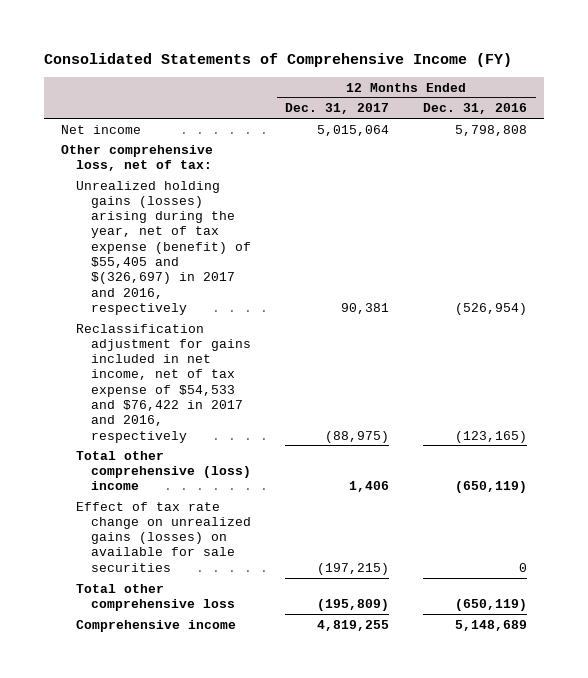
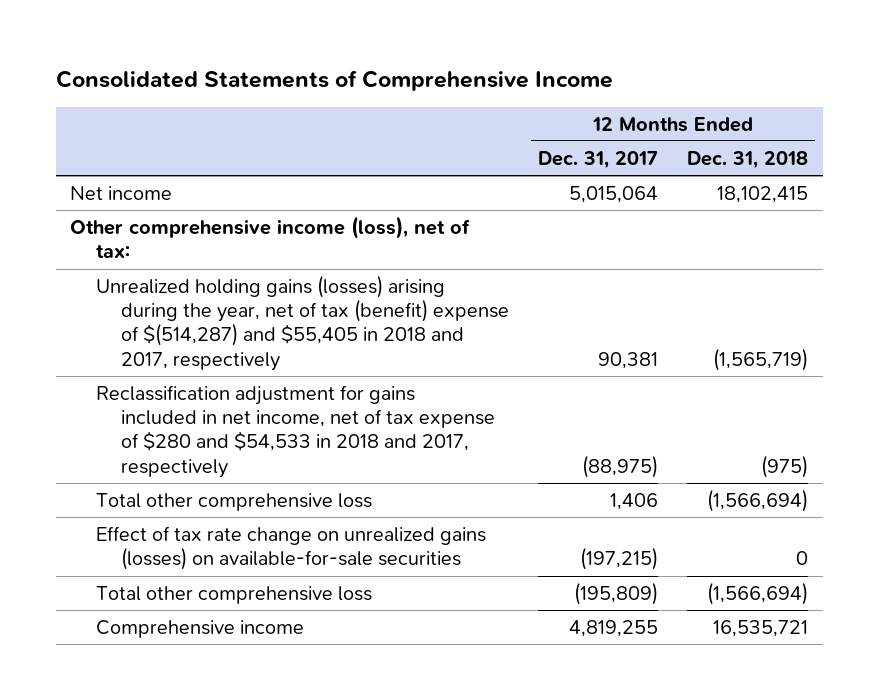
[43,53,512,68] Consolidated Statements of Comprehensive Income (FY) -> [55,69,613,91] Consolidated Statements of Comprehensive Income
[423,103,528,115] Dec. 31, 2016 -> none
none -> [687,150,809,169] Dec. 31, 2018
[60,144,213,171] Other comprehensive loss, net of tax: -> [70,215,471,259] Other comprehensive income (loss), net of tax:
[75,180,252,315] Unrealized holding gains (losses) arising during the year, net of tax expense (benefit) of $55,405 and $(326,697) in 2017 and 2016, respectively -> [95,274,509,371] Unrealized holding gains (losses) arising during the year, net of tax (benefit) expense of $(514,287) and $55,405 in 2018 and 2017, respectively
[75,323,252,443] Reclassification adjustment for gains included in net income, net of tax expense of $54,533 and $76,422 in 2017 and 2016, respectively -> [95,384,495,478] Reclassification adjustment for gains included in net income, net of tax expense of $280 and $54,533 in 2018 and 2017, respectively
[75,450,252,491] Total other comprehensive (loss) income -> [95,492,372,511] Total other comprehensive loss
[75,501,252,572] Effect of tax rate change on unrealized gains (losses) on available for sale securities -> [95,525,486,571] Effect of tax rate change on unrealized gains (losses) on available-for-sale securities

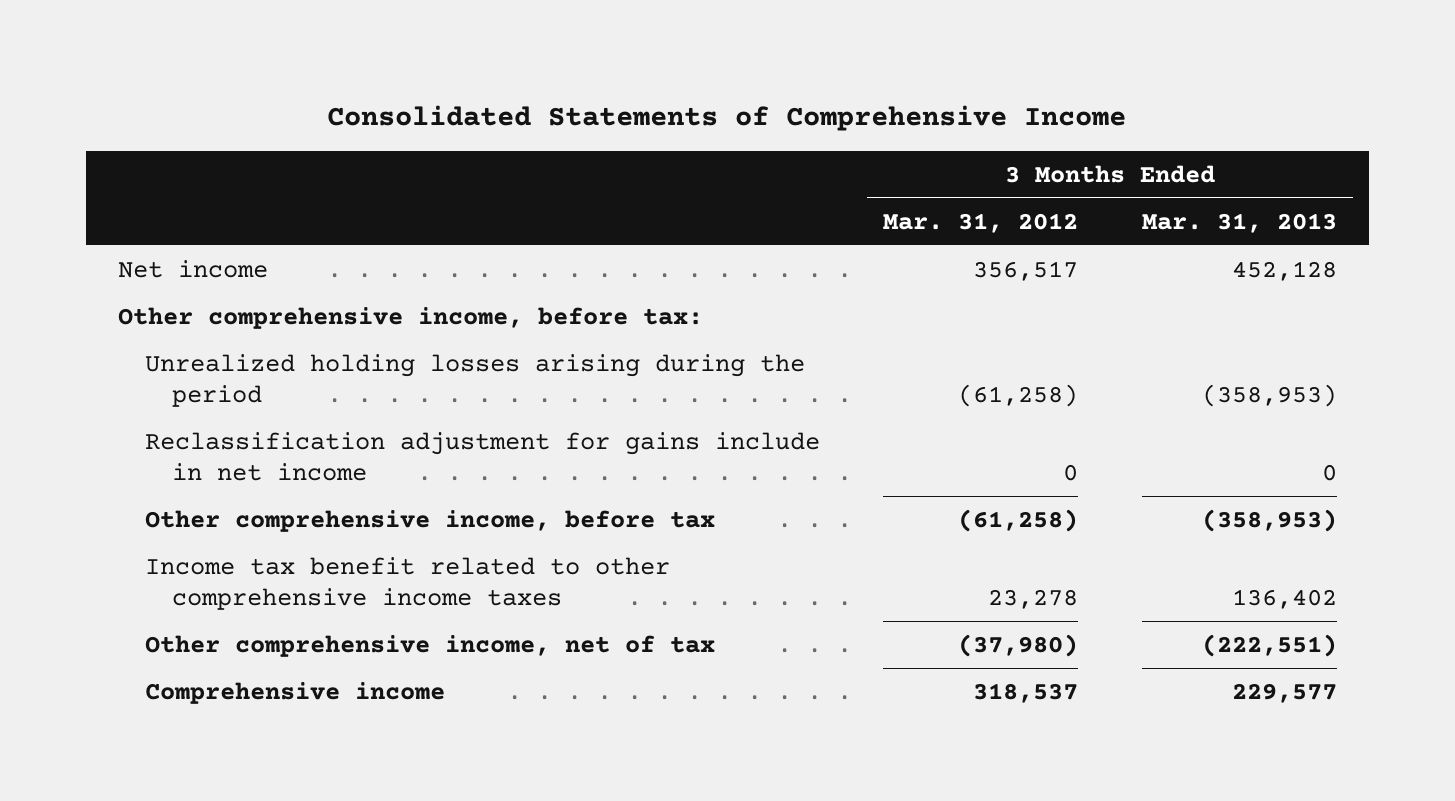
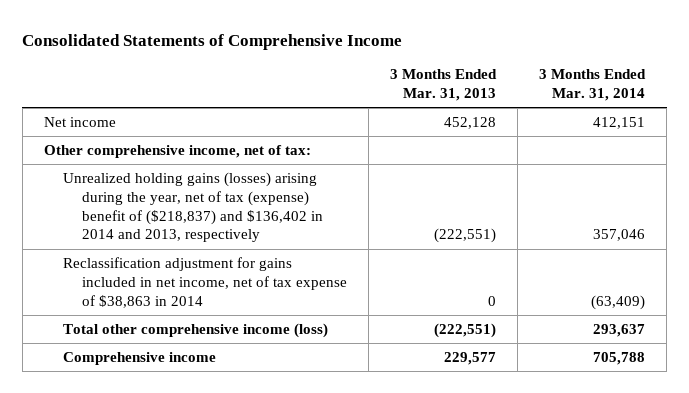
[883,212,1079,233] Mar. 31, 2012 -> none
none -> [539,69,647,102] 3 Months Ended Mar. 31, 2014
[144,431,820,481] Reclassification adjustment for gains include in net income -> none
[144,509,715,532] Other comprehensive income, before tax -> none
[144,556,670,610] Income tax benefit related to other comprehensive income taxes -> none
[117,306,703,329] Other comprehensive income, before tax: -> [43,144,311,158] Other comprehensive income, net of tax:
[144,353,805,407] Unrealized holding losses arising during the period -> [63,171,324,243] Unrealized holding gains (losses) arising during the year, net of tax (expense) benefit of ($218,837) and $136,402 in 2014 and 2013, respectively
[1201,383,1337,407] (358,953) -> [434,228,497,244] (222,551)
none -> [63,256,348,308] Reclassification adjustment for gains included in net income, net of tax expense of $38,863 in 2014
[144,634,715,657] Other comprehensive income, net of tax -> [63,322,329,338] Total other comprehensive income (loss)

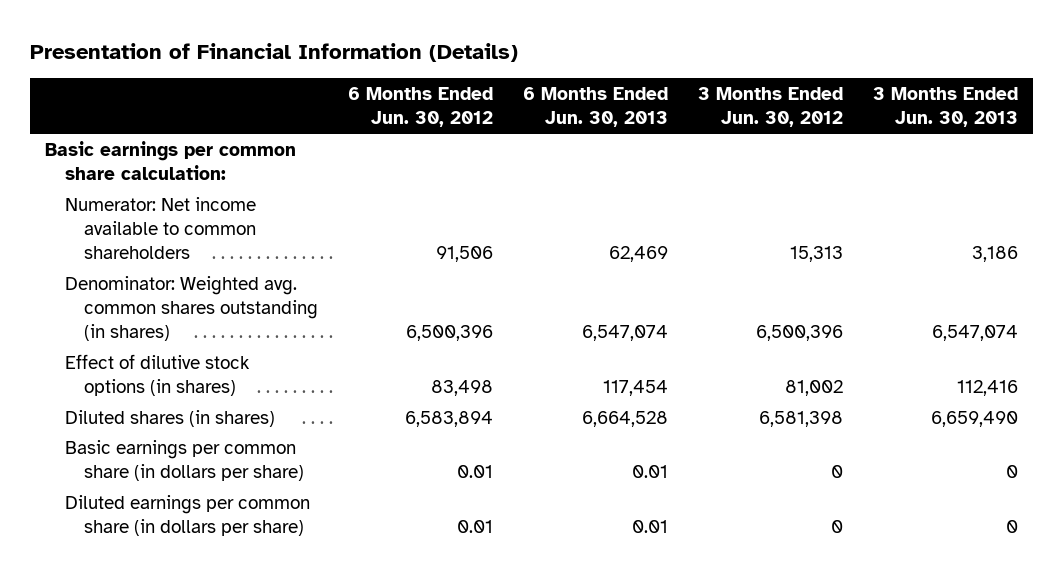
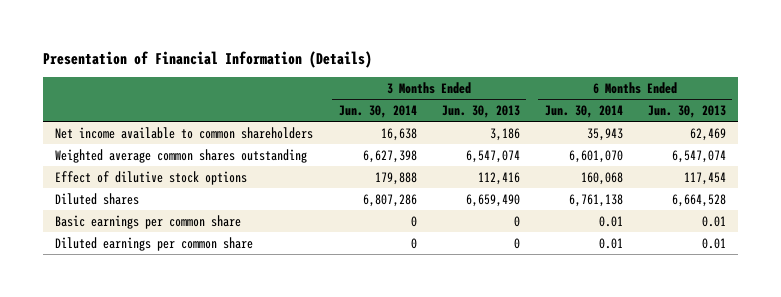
[348,86,494,128] 6 Months Ended Jun. 30, 2012 -> none
[697,86,843,128] 3 Months Ended Jun. 30, 2012 -> none
none -> [338,104,417,118] Jun. 30, 2014
none -> [544,104,623,118] Jun. 30, 2014
[45,140,297,181] Basic earnings per common share calculation: -> none
[64,196,257,260] Numerator: Net income available to common shareholders -> [55,126,314,139] Net income available to common shareholders
[64,275,319,342] Denominator: Weighted avg. common shares outstanding (in shares) -> [55,148,308,163] Weighted average common shares outstanding
[64,353,250,397] Effect of dilutive stock options (in shares) -> [55,170,248,185] Effect of dilutive stock options
[64,409,275,427] Diluted shares (in shares) -> [55,192,140,205] Diluted shares
[64,439,305,482] Basic earnings per common share (in dollars per share) -> [55,214,242,229] Basic earnings per common share
[64,494,310,537] Diluted earnings per common share (in dollars per share) -> [55,236,254,251] Diluted earnings per common share

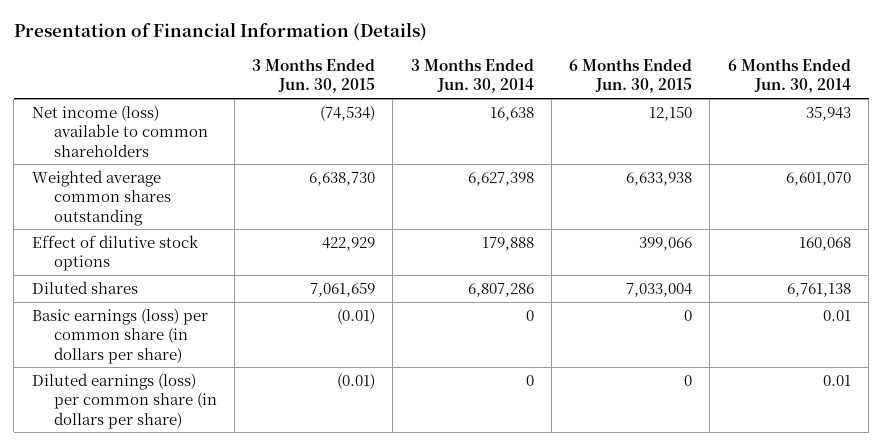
[441,104,520,118] Jun. 30, 2013 -> none
[647,104,726,118] Jun. 30, 2013 -> none
none -> [252,57,376,94] 3 Months Ended Jun. 30, 2015
none -> [569,57,693,94] 6 Months Ended Jun. 30, 2015
[55,126,314,139] Net income available to common shareholders -> [31,104,208,157] Net income (loss) available to common shareholders
[55,214,242,229] Basic earnings per common share -> [31,307,208,364] Basic earnings (loss) per common share (in dollars per share)
[55,236,254,251] Diluted earnings per common share -> [31,372,217,429] Diluted earnings (loss) per common share (in dollars per share)

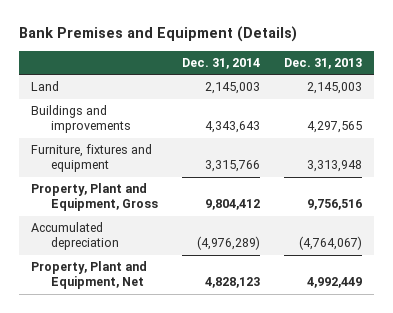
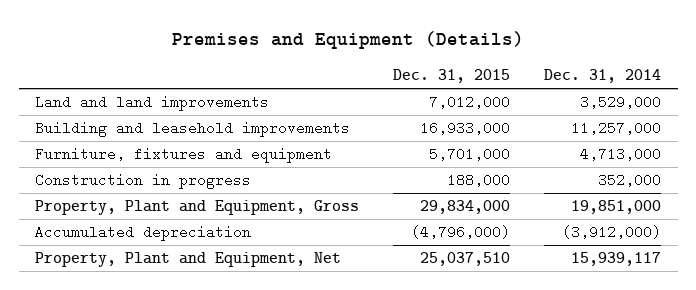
[18,26,297,43] Bank Premises and Equipment (Details) -> [172,30,525,49] Premises and Equipment (Details)
[284,57,363,69] Dec. 31, 2013 -> none
none -> [393,69,511,84] Dec. 31, 2015
[30,81,59,92] Land -> [35,95,270,112] Land and land improvements
[205,82,261,95] 2,145,003 -> [579,95,661,110] 3,529,000
[30,105,131,134] Buildings and improvements -> [35,121,351,138] Building and leasehold improvements
[205,121,261,134] 4,343,643 -> [570,121,661,136] 11,257,000
[205,160,261,173] 3,315,766 -> [579,147,661,162] 4,713,000
none -> [35,173,252,190] Construction in progress
[205,199,261,211] 9,804,412 -> [570,200,661,215] 19,851,000
[197,236,261,251] (4,976,289) -> [561,225,661,240] (3,912,000)
[205,277,261,289] 4,828,123 -> [570,252,661,267] 15,939,117

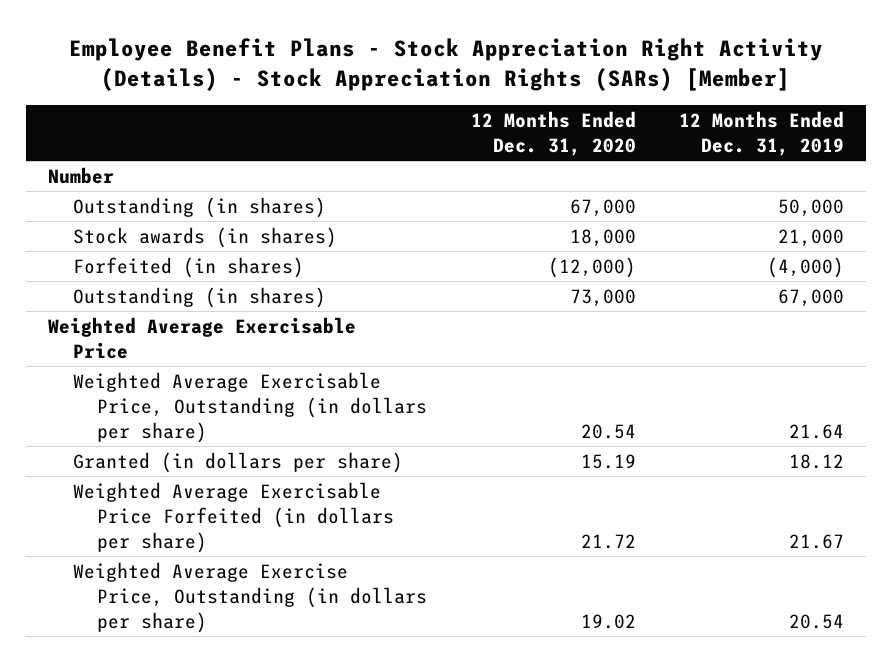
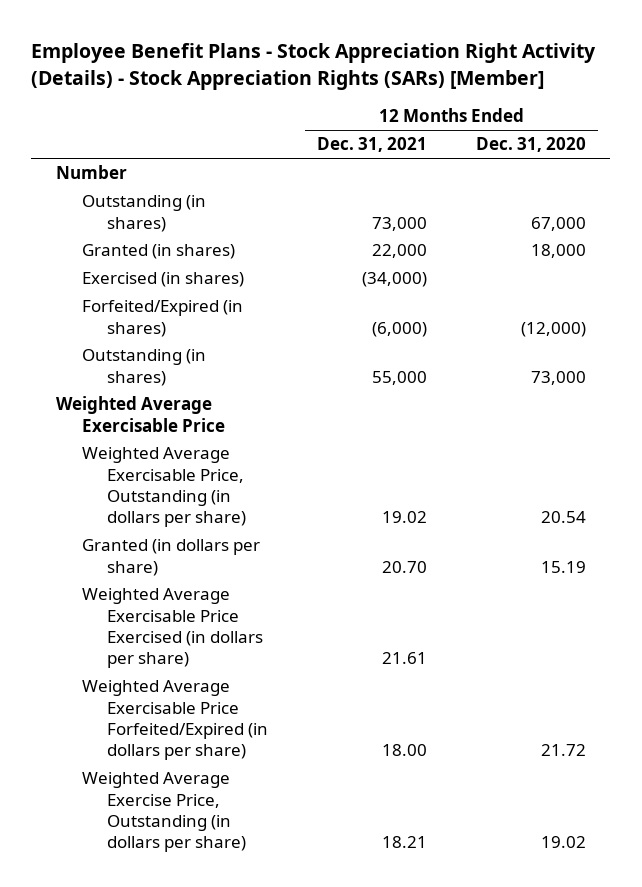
[679,111,845,157] 12 Months Ended Dec. 31, 2019 -> none
none -> [317,137,428,153] Dec. 31, 2021
[72,226,337,248] Stock awards (in shares) -> [81,244,235,260] Granted (in shares)
none -> [81,272,244,288] Exercised (in shares)
[72,256,304,278] Forfeited (in shares) -> [81,300,243,337] Forfeited/Expired (in shares)
none -> [81,588,264,669] Weighted Average Exercisable Price Exercised (in dollars per share)
[72,481,394,553] Weighted Average Exercisable Price Forfeited (in dollars per share) -> [81,680,269,761] Weighted Average Exercisable Price Forfeited/Expired (in dollars per share)

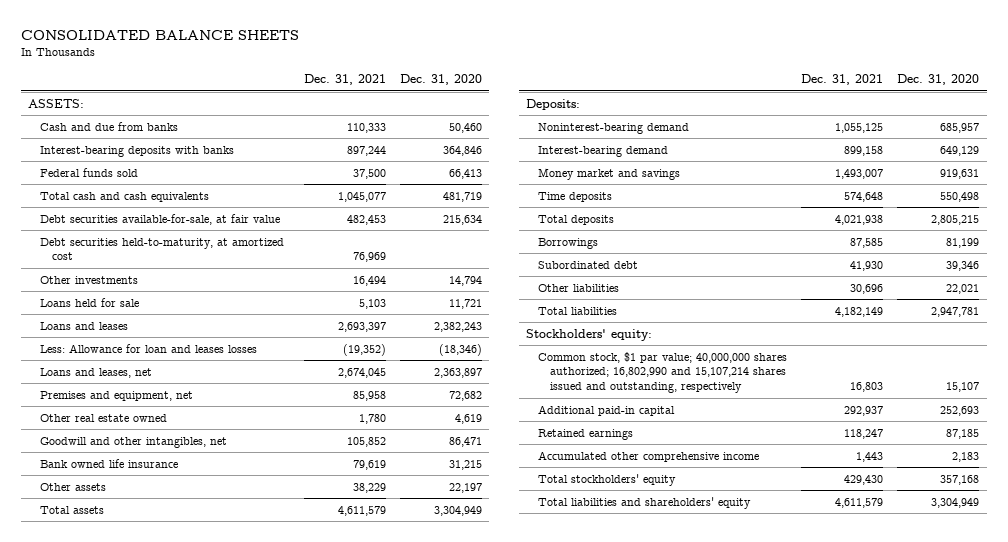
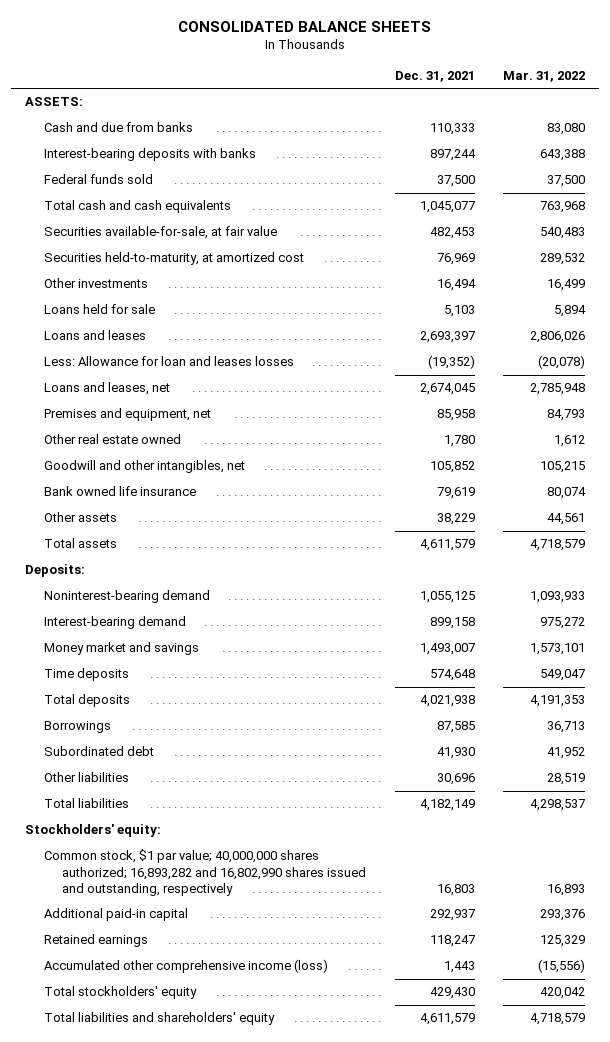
[399,74,482,86] Dec. 31, 2020 -> none
none -> [502,70,585,82] Mar. 31, 2022
[40,213,281,225] Debt securities available-for-sale, at fair value -> [43,226,277,240] Securities available-for-sale, at fair value
[40,237,285,261] Debt securities held-to-maturity, at amortized cost -> [43,252,304,266] Securities held-to-maturity, at amortized cost
[537,351,787,394] Common stock, $1 par value; 40,000,000 shares authorized; 16,802,990 and 15,107,214 shares issued and outstanding, respectively -> [43,849,367,896] Common stock, $1 par value; 40,000,000 shares authorized; 16,893,282 and 16,802,990 shares issued and outstanding, respectively
[537,450,759,462] Accumulated other comprehensive income -> [43,959,328,974] Accumulated other comprehensive income (loss)

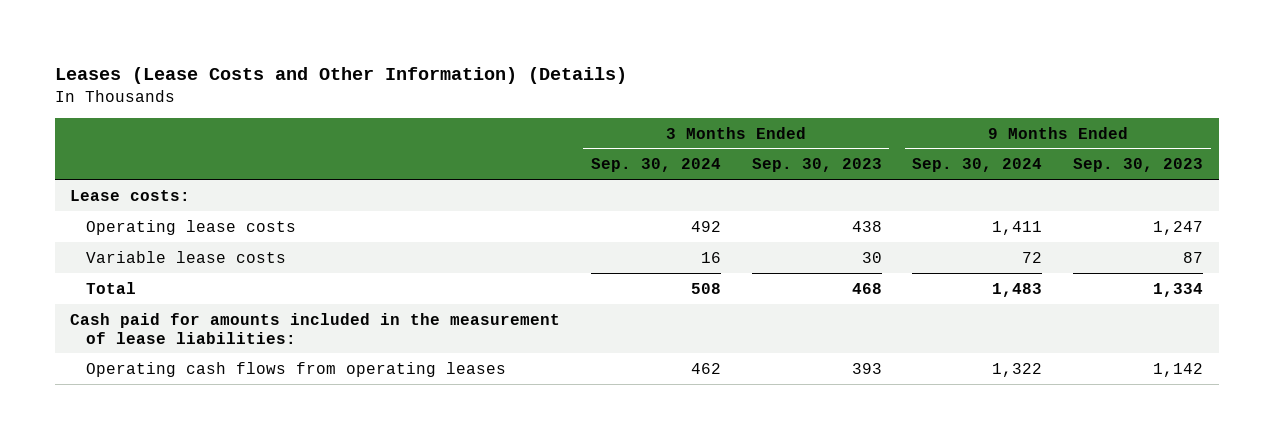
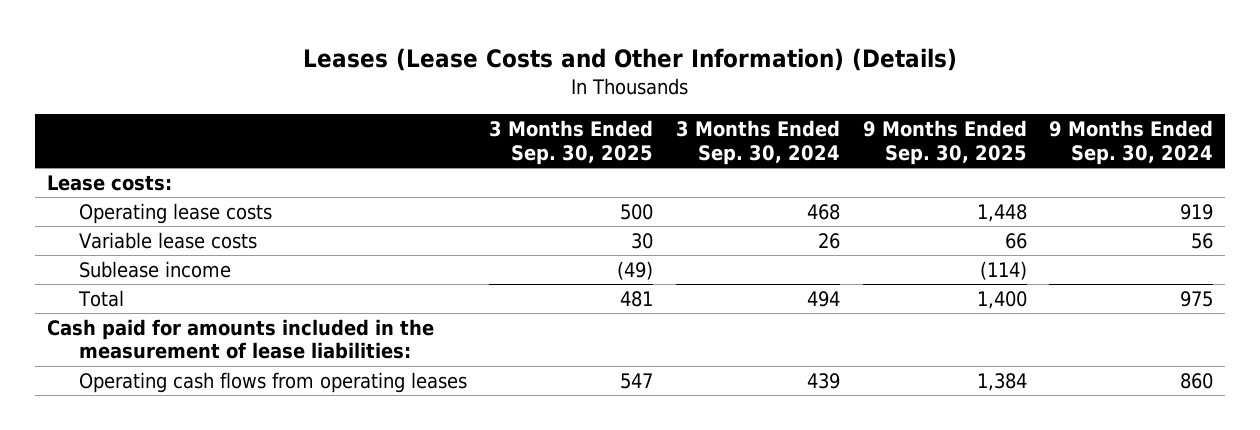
[751,158,882,173] Sep. 30, 2023 -> none
[1073,158,1204,173] Sep. 30, 2023 -> none
none -> [489,120,654,165] 3 Months Ended Sep. 30, 2025
none -> [862,120,1027,165] 9 Months Ended Sep. 30, 2025
[690,220,721,232] 492 -> [806,204,840,221] 468
[992,220,1043,235] 1,411 -> [1180,204,1214,221] 919
[700,251,721,263] 16 -> [817,233,840,250] 26
[1022,251,1043,263] 72 -> [1191,233,1214,250] 56
none -> [78,261,231,279] Sublease income
[690,282,721,294] 508 -> [806,291,840,308] 494
[992,282,1043,297] 1,483 -> [1180,291,1214,308] 975
[690,362,721,374] 462 -> [806,373,840,390] 439
[992,362,1043,377] 1,322 -> [1180,373,1214,390] 860

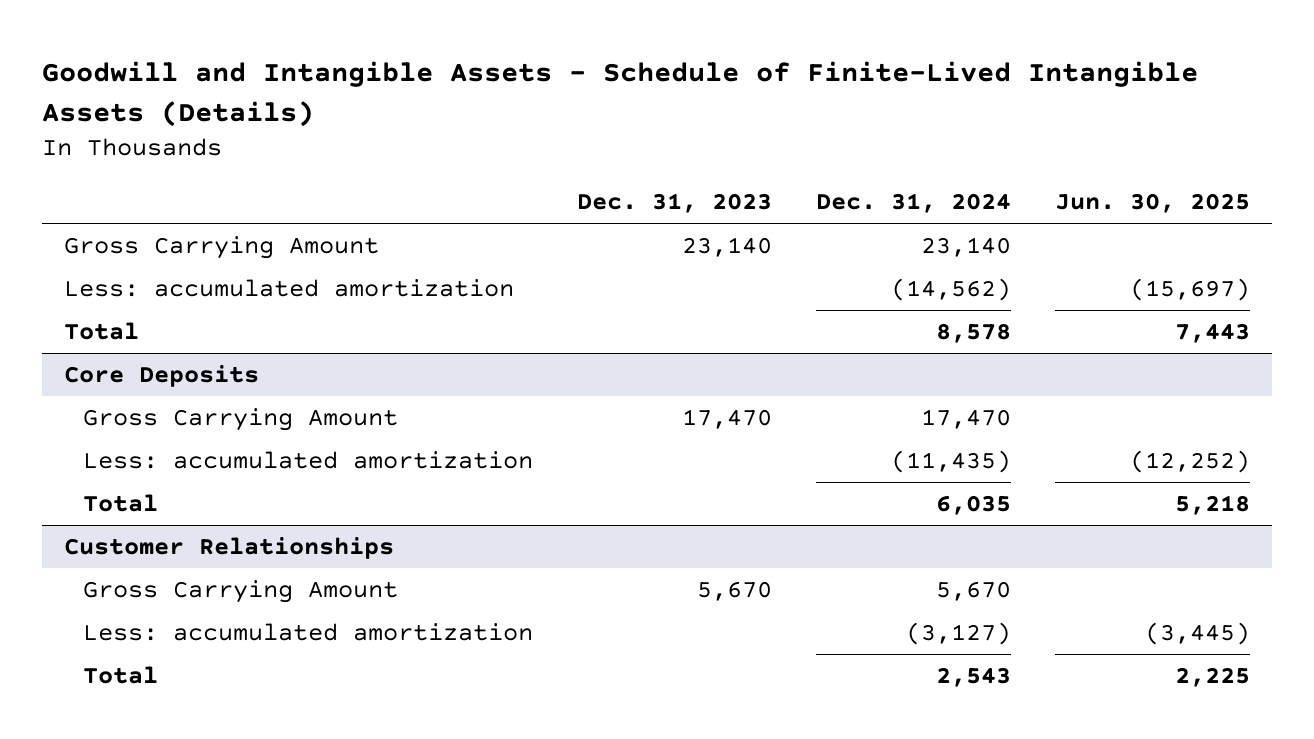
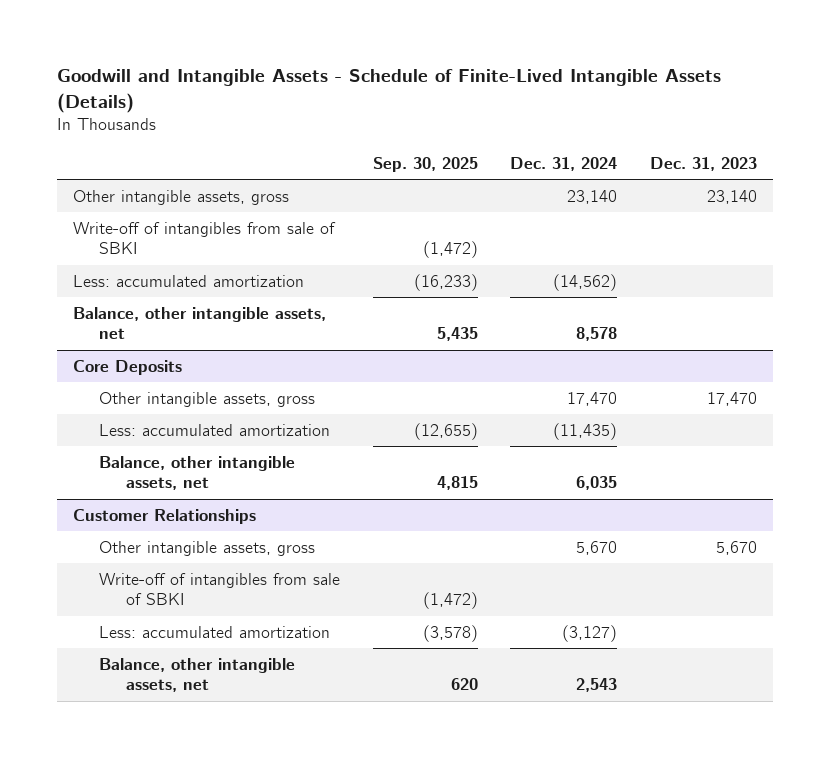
[1055,193,1251,214] Jun. 30, 2025 -> none
none -> [372,156,478,172] Sep. 30, 2025
[63,236,379,260] Gross Carrying Amount -> [72,189,289,205] Other intangible assets, gross
none -> [72,221,336,255] Write-off of intangibles from sale of SBKI
[63,322,139,341] Total -> [72,306,326,340] Balance, other intangible assets, net
[82,408,398,432] Gross Carrying Amount -> [99,391,316,407] Other intangible assets, gross
[82,494,158,513] Total -> [99,455,296,491] Balance, other intangible assets, net
[82,580,398,604] Gross Carrying Amount -> [99,540,316,556] Other intangible assets, gross
none -> [99,572,341,606] Write-off of intangibles from sale of SBKI
[82,666,158,685] Total -> [99,657,296,693] Balance, other intangible assets, net

